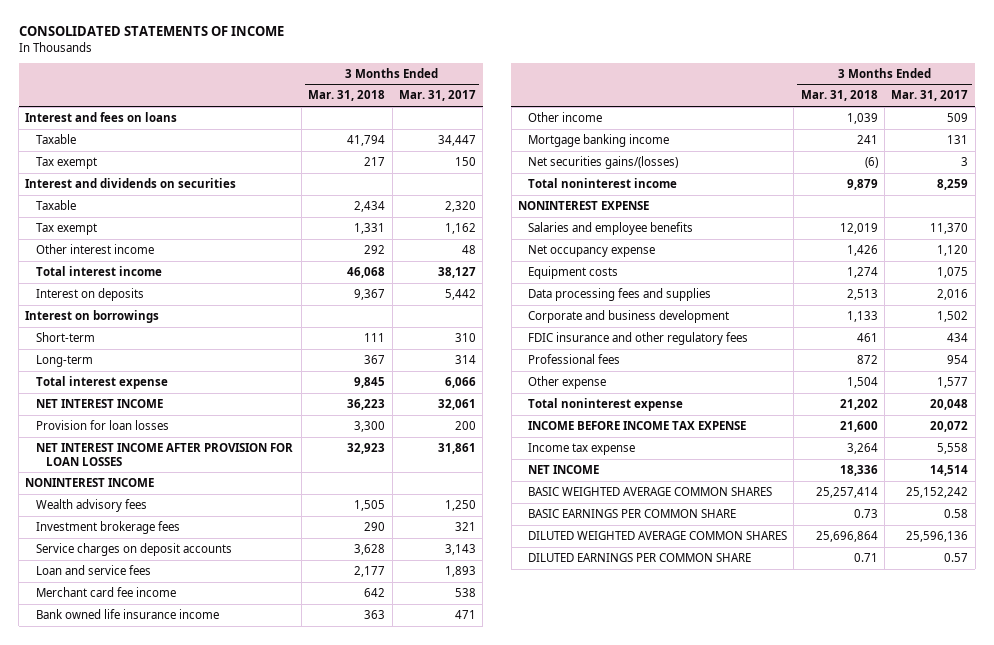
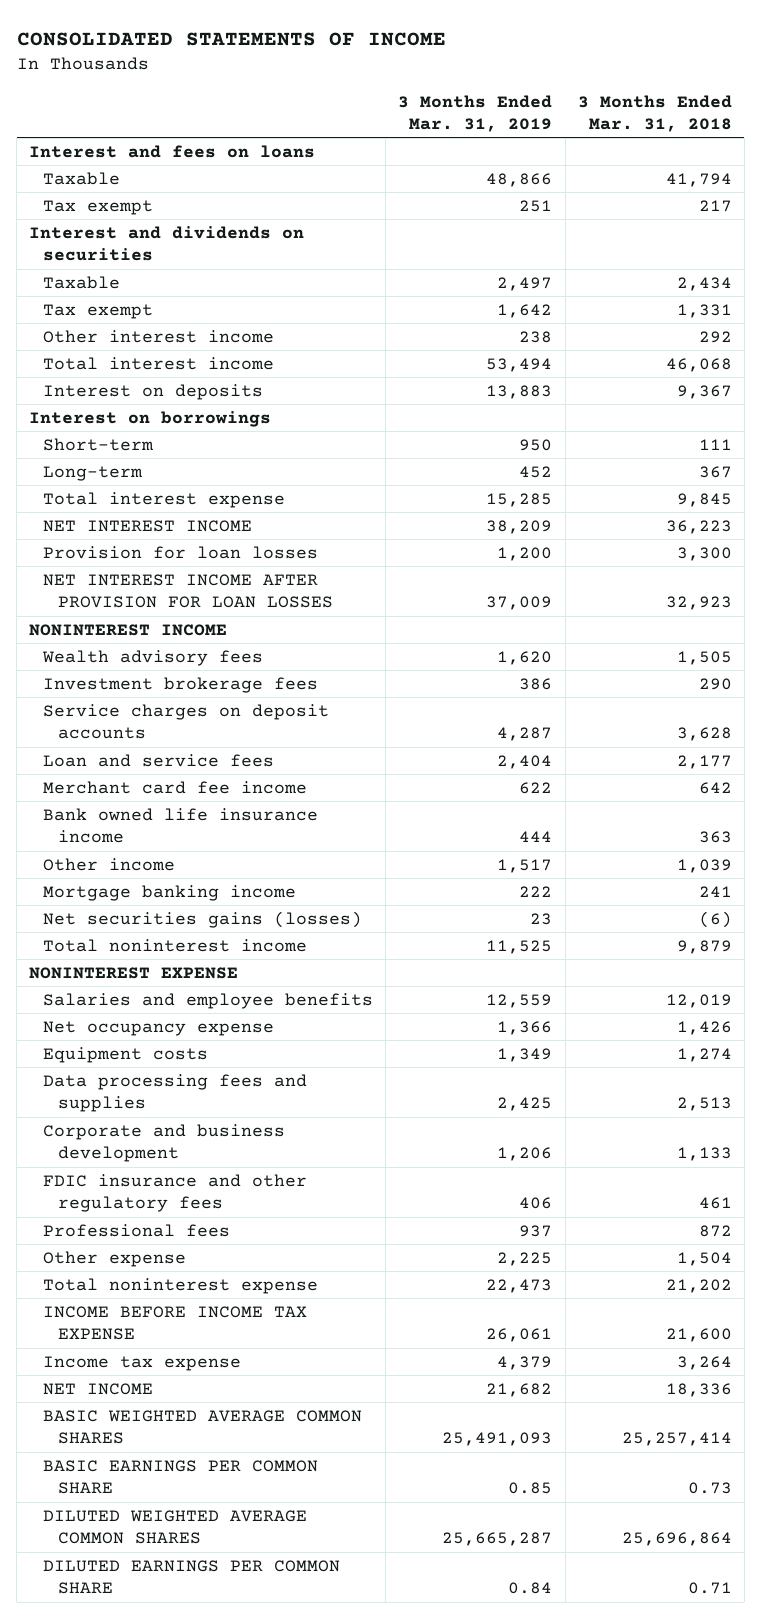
[398,90,476,102] Mar. 31, 2017 -> none
none -> [398,94,553,132] 3 Months Ended Mar. 31, 2019
[528,155,679,169] Net securities gains/(losses) -> [43,910,363,928] Net securities gains (losses)

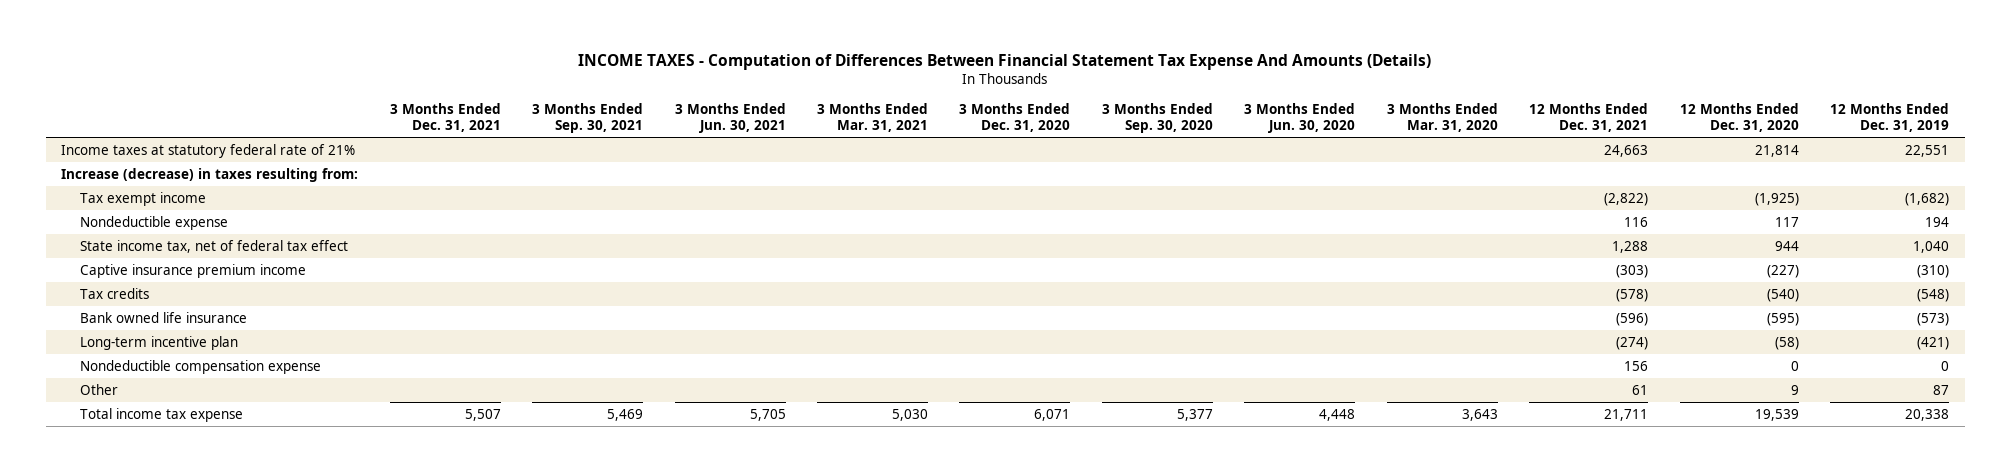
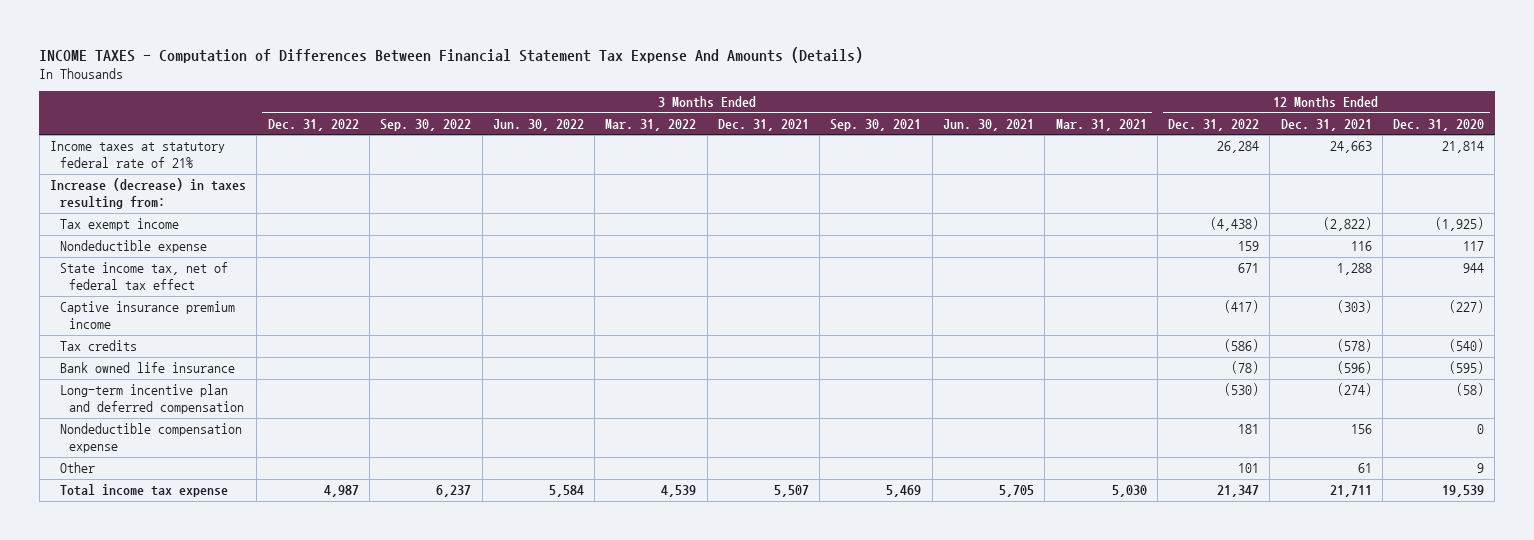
[959,103,1071,133] 3 Months Ended Dec. 31, 2020 -> none
[1101,103,1213,134] 3 Months Ended Sep. 30, 2020 -> none
[1244,103,1356,134] 3 Months Ended Jun. 30, 2020 -> none
[1386,103,1498,133] 3 Months Ended Mar. 31, 2020 -> none
[1829,103,1949,133] 12 Months Ended Dec. 31, 2019 -> none
none -> [267,118,359,131] Dec. 31, 2022
none -> [380,118,472,131] Sep. 30, 2022
none -> [492,118,584,131] Jun. 30, 2022
none -> [605,118,697,131] Mar. 31, 2022
none -> [1168,118,1260,131] Dec. 31, 2022
[79,335,238,350] Long-term incentive plan -> [59,384,245,415] Long-term incentive plan and deferred compensation

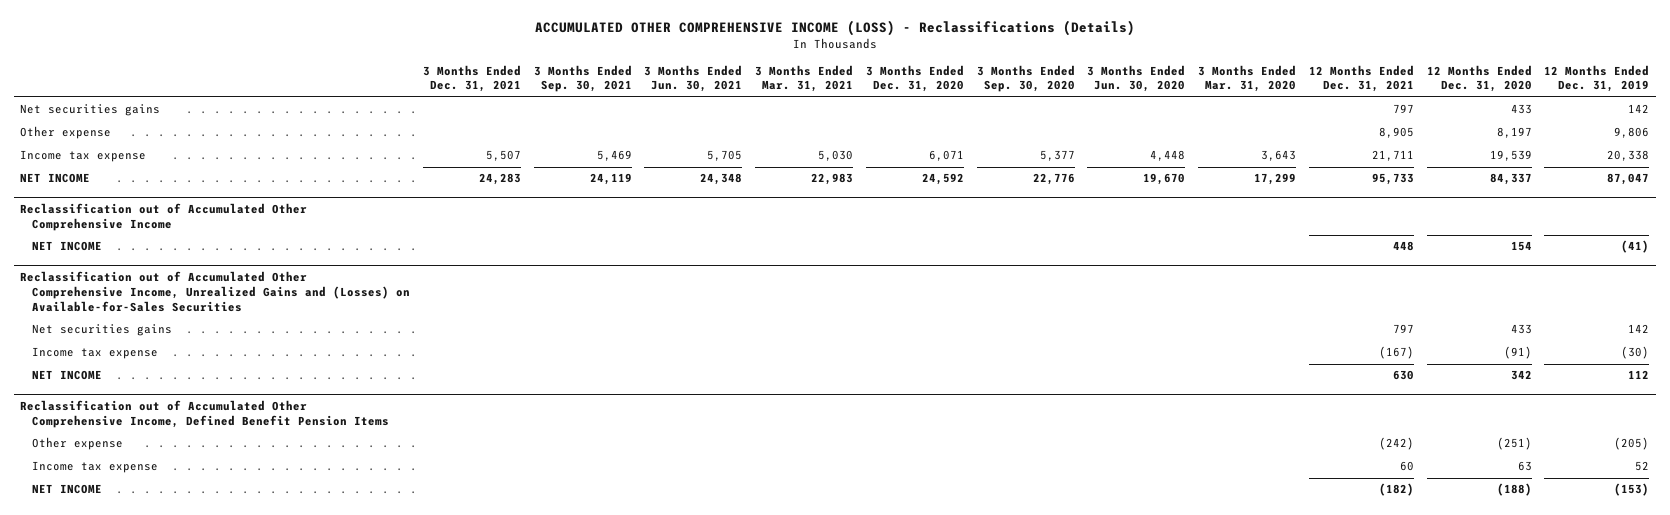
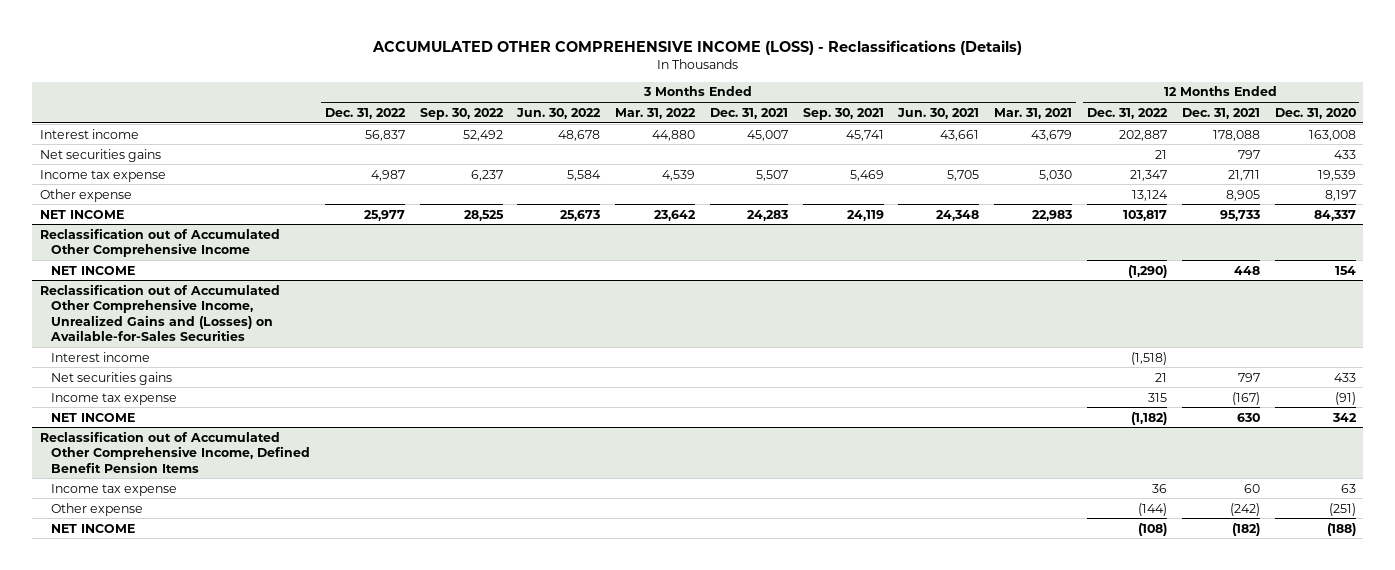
[865,64,964,93] 3 Months Ended Dec. 31, 2020 -> none
[976,64,1075,93] 3 Months Ended Sep. 30, 2020 -> none
[1087,64,1186,93] 3 Months Ended Jun. 30, 2020 -> none
[1198,64,1297,93] 3 Months Ended Mar. 31, 2020 -> none
[1544,64,1650,93] 12 Months Ended Dec. 31, 2019 -> none
none -> [324,107,406,119] Dec. 31, 2022
none -> [419,107,504,120] Sep. 30, 2022
none -> [516,107,602,119] Jun. 30, 2022
none -> [615,107,697,119] Mar. 31, 2022
none -> [1086,107,1168,119] Dec. 31, 2022
none -> [39,128,139,139] Interest income
[20,126,112,140] Other expense -> [39,188,132,202] Other expense
none -> [50,351,150,362] Interest income
[32,437,124,451] Other expense -> [50,502,143,516] Other expense

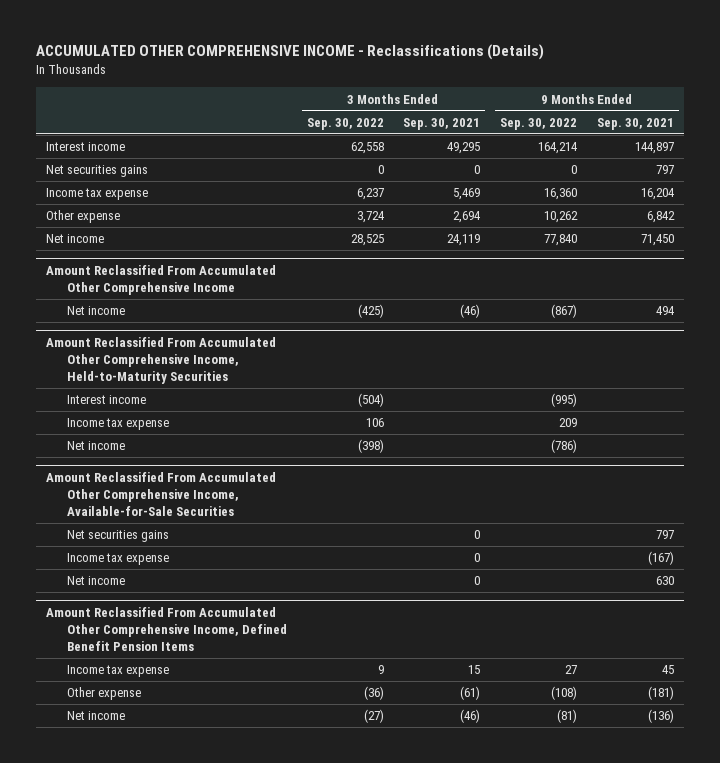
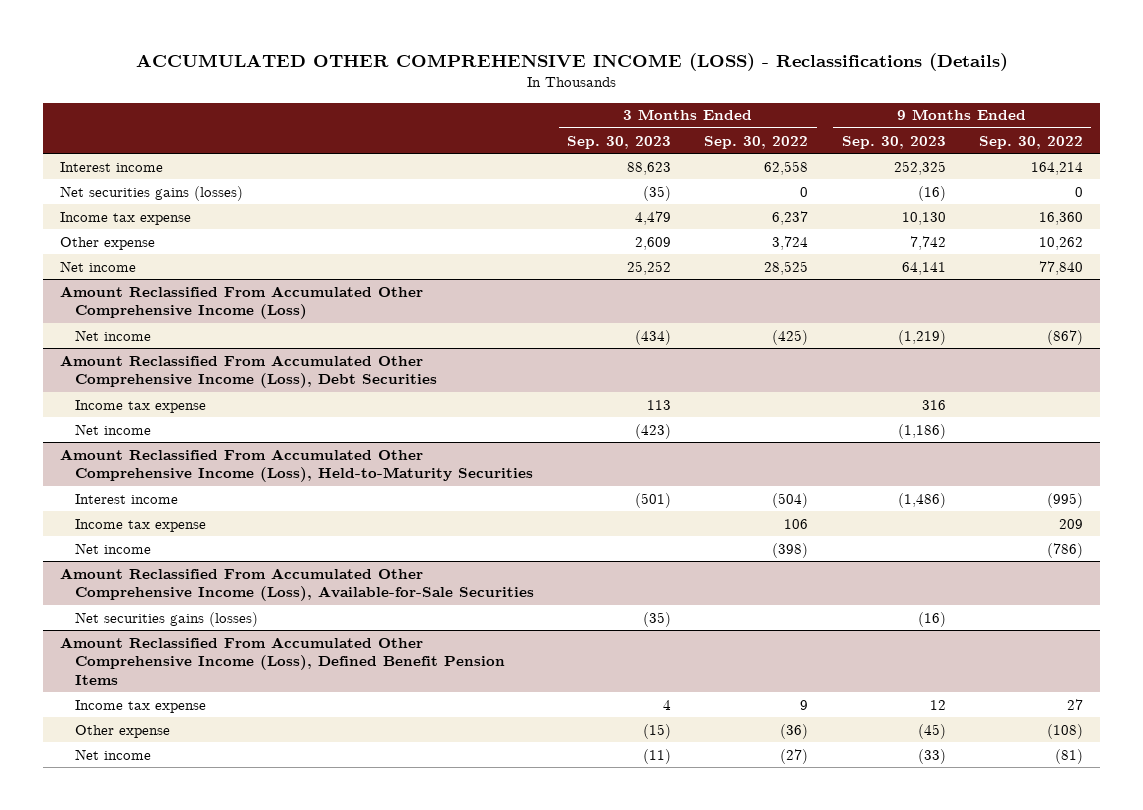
[36,44,545,61] ACCUMULATED OTHER COMPREHENSIVE INCOME - Reclassifications (Details) -> [135,52,1008,71] ACCUMULATED OTHER COMPREHENSIVE INCOME (LOSS) - Reclassifications (Details)
[403,117,481,130] Sep. 30, 2021 -> none
[596,117,674,130] Sep. 30, 2021 -> none
none -> [567,135,672,149] Sep. 30, 2023
none -> [841,135,946,149] Sep. 30, 2023
[45,165,148,178] Net securities gains -> [60,185,244,201] Net securities gains (losses)
[45,264,276,295] Amount Reclassified From Accumulated Other Comprehensive Income -> [60,285,424,320] Amount Reclassified From Accumulated Other Comprehensive Income (Loss)
none -> [60,354,437,389] Amount Reclassified From Accumulated Other Comprehensive Income (Loss), Debt Securities
none -> [74,399,206,413] Income tax expense
none -> [74,423,151,435] Net income
[45,336,276,384] Amount Reclassified From Accumulated Other Comprehensive Income, Held-to-Maturity Securities -> [60,448,533,483] Amount Reclassified From Accumulated Other Comprehensive Income (Loss), Held-to-Maturity Securities
[66,553,169,566] Income tax expense -> none
[66,576,125,586] Net income -> none
[45,471,276,516] Amount Reclassified From Accumulated Other Comprehensive Income, Available-for-Sale Securities -> [60,567,534,602] Amount Reclassified From Accumulated Other Comprehensive Income (Loss), Available-for-Sale Securities
[66,530,169,543] Net securities gains -> [74,611,258,627] Net securities gains (losses)
[45,606,287,651] Amount Reclassified From Accumulated Other Comprehensive Income, Defined Benefit Pension Items -> [60,636,505,685] Amount Reclassified From Accumulated Other Comprehensive Income (Loss), Defined Benefit Pension Items

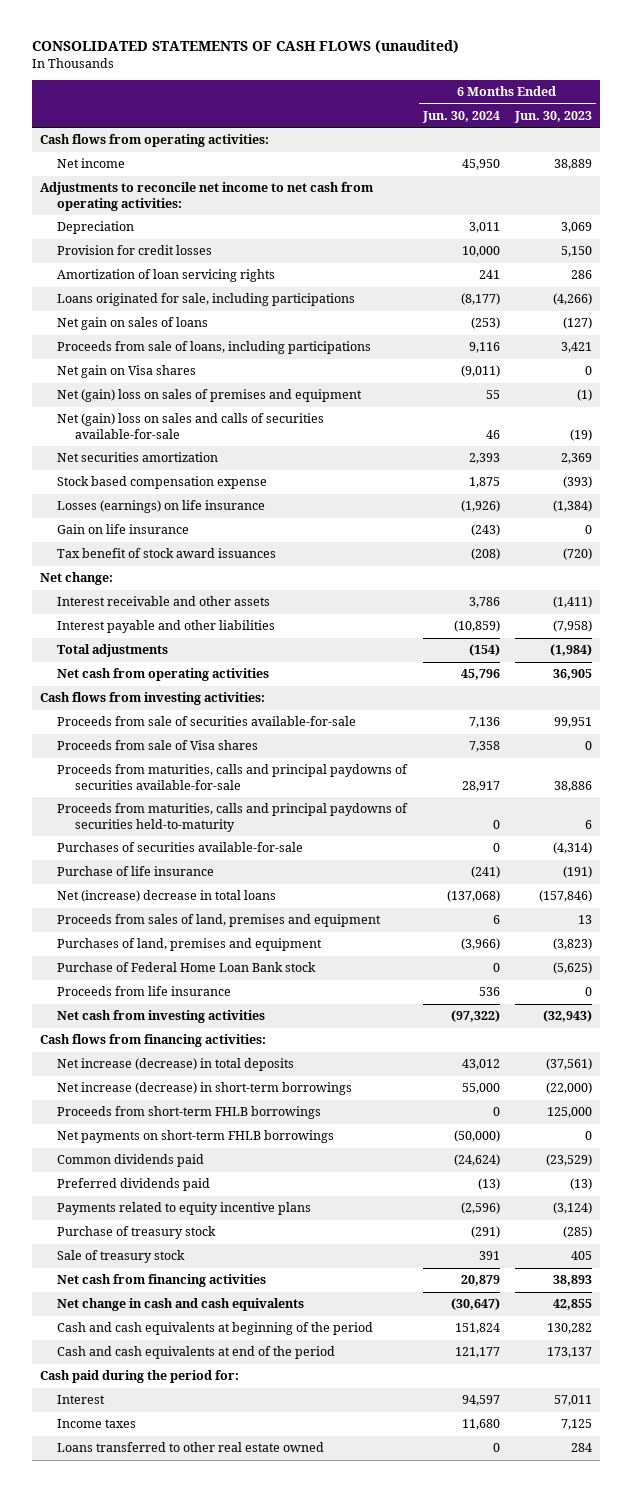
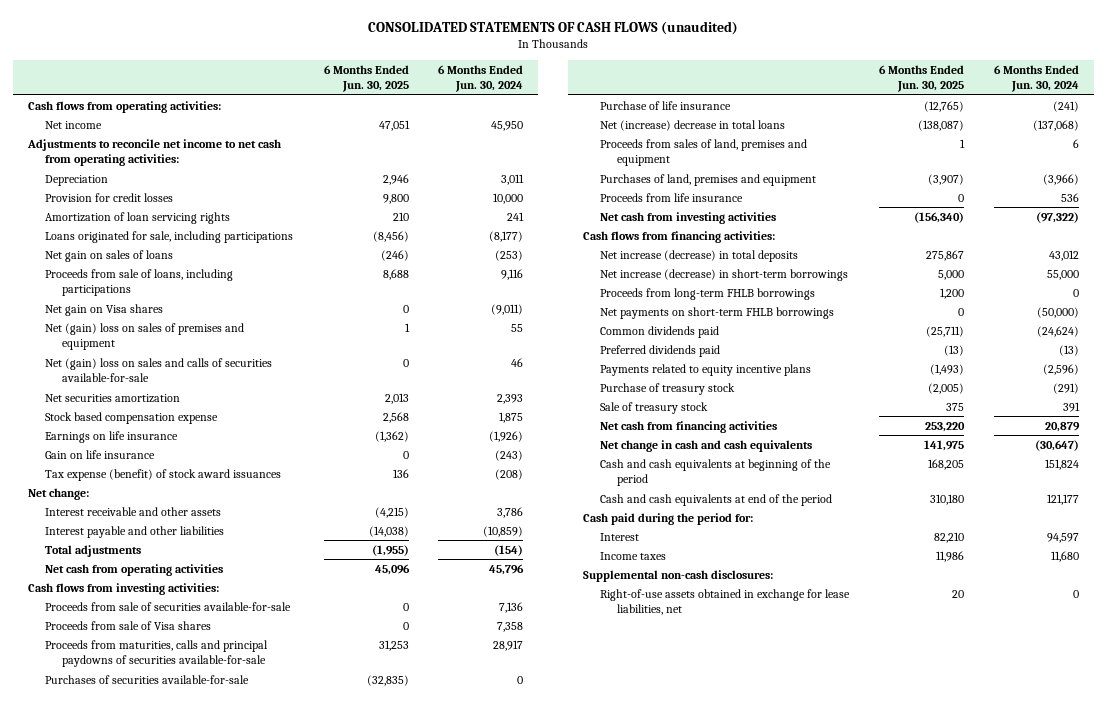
[514,110,593,123] Jun. 30, 2023 -> none
none -> [323,64,409,93] 6 Months Ended Jun. 30, 2025
[57,500,266,514] Losses (earnings) on life insurance -> [44,430,178,443] Earnings on life insurance
[57,548,277,559] Tax benefit of stock award issuances -> [44,468,281,481] Tax expense (benefit) of stock award issuances
[57,803,409,832] Proceeds from maturities, calls and principal paydowns of securities held-to-maturity -> none
[57,962,317,973] Purchase of Federal Home Loan Bank stock -> none
[57,1106,322,1120] Proceeds from short-term FHLB borrowings -> [600,287,816,300] Proceeds from long-term FHLB borrowings
[57,1442,325,1453] Loans transferred to other real estate owned -> none
none -> [583,569,774,582] Supplemental non-cash disclosures:
none -> [600,588,851,616] Right-of-use assets obtained in exchange for lease liabilities, net

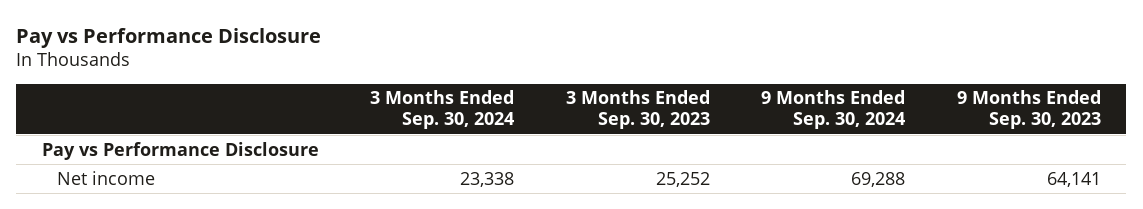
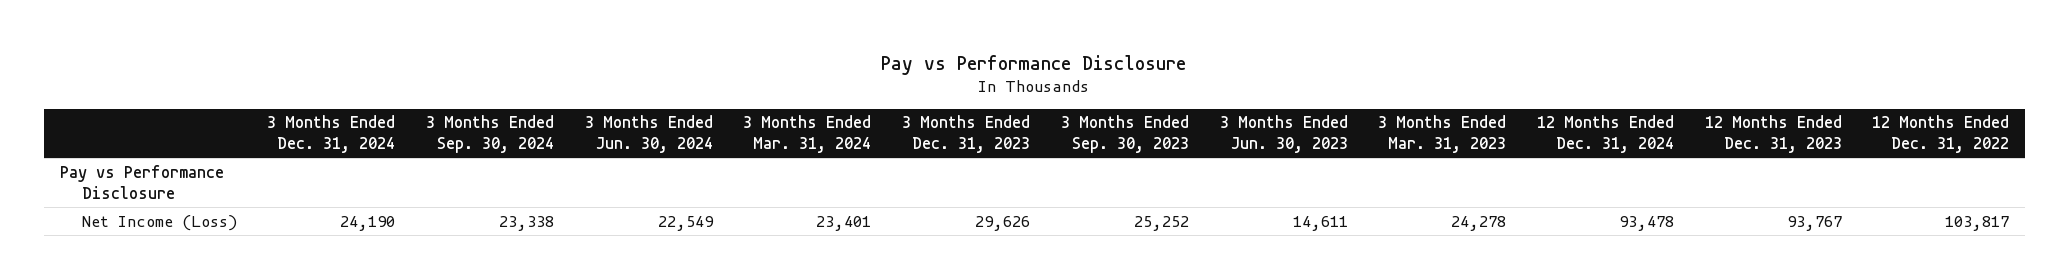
[761,90,906,130] 9 Months Ended Sep. 30, 2024 -> none
[956,90,1101,130] 9 Months Ended Sep. 30, 2023 -> none
none -> [267,115,396,154] 3 Months Ended Dec. 31, 2024
none -> [584,115,713,154] 3 Months Ended Jun. 30, 2024
none -> [743,115,872,154] 3 Months Ended Mar. 31, 2024
none -> [902,115,1031,154] 3 Months Ended Dec. 31, 2023
none -> [1219,115,1348,154] 3 Months Ended Jun. 30, 2023
none -> [1378,115,1507,154] 3 Months Ended Mar. 31, 2023
none -> [1536,115,1674,154] 12 Months Ended Dec. 31, 2024
none -> [1704,115,1842,154] 12 Months Ended Dec. 31, 2023
none -> [1872,115,2010,154] 12 Months Ended Dec. 31, 2022
[56,170,155,185] Net income -> [81,214,237,231] Net Income (Loss)

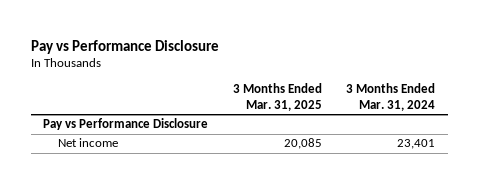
[267,115,396,154] 3 Months Ended Dec. 31, 2024 -> none
[426,115,555,154] 3 Months Ended Sep. 30, 2024 -> none
[584,115,713,154] 3 Months Ended Jun. 30, 2024 -> none
[902,115,1031,154] 3 Months Ended Dec. 31, 2023 -> none
[1060,115,1189,154] 3 Months Ended Sep. 30, 2023 -> none
[1219,115,1348,154] 3 Months Ended Jun. 30, 2023 -> none
[1378,115,1507,154] 3 Months Ended Mar. 31, 2023 -> none
[1536,115,1674,154] 12 Months Ended Dec. 31, 2024 -> none
[1704,115,1842,154] 12 Months Ended Dec. 31, 2023 -> none
[1872,115,2010,154] 12 Months Ended Dec. 31, 2022 -> none
none -> [232,83,322,112] 3 Months Ended Mar. 31, 2025
[81,214,237,231] Net Income (Loss) -> [58,138,119,148] Net income

